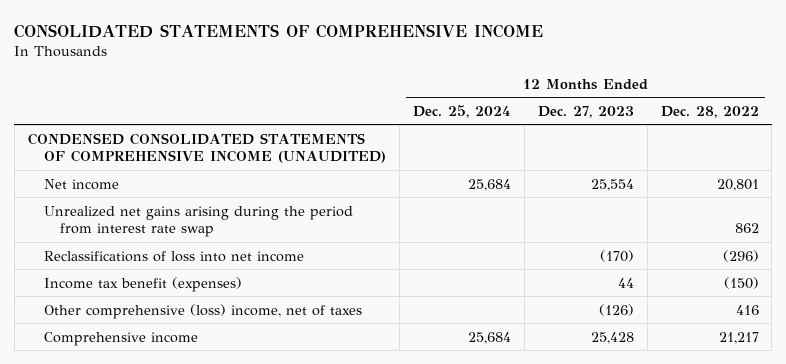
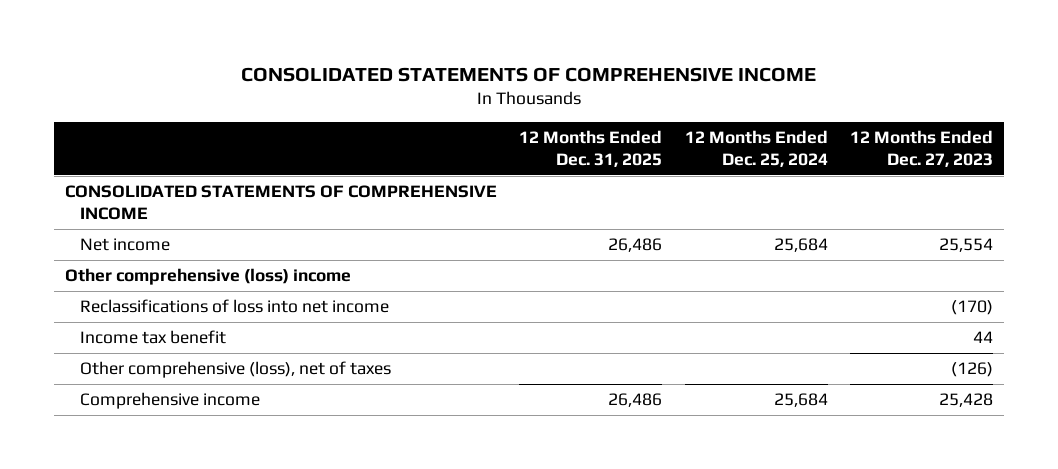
[660,105,759,118] Dec. 28, 2022 -> none
none -> [519,130,663,167] 12 Months Ended Dec. 31, 2025
[27,132,387,164] CONDENSED CONSOLIDATED STATEMENTS OF COMPREHENSIVE INCOME (UNAUDITED) -> [64,185,497,220] CONSOLIDATED STATEMENTS OF COMPREHENSIVE INCOME
[44,205,354,238] Unrealized net gains arising during the period from interest rate swap -> none
none -> [64,268,351,286] Other comprehensive (loss) income
[44,276,243,292] Income tax benefit (expenses) -> [80,330,227,345] Income tax benefit
[44,303,363,319] Other comprehensive (loss) income, net of taxes -> [80,361,392,379] Other comprehensive (loss), net of taxes

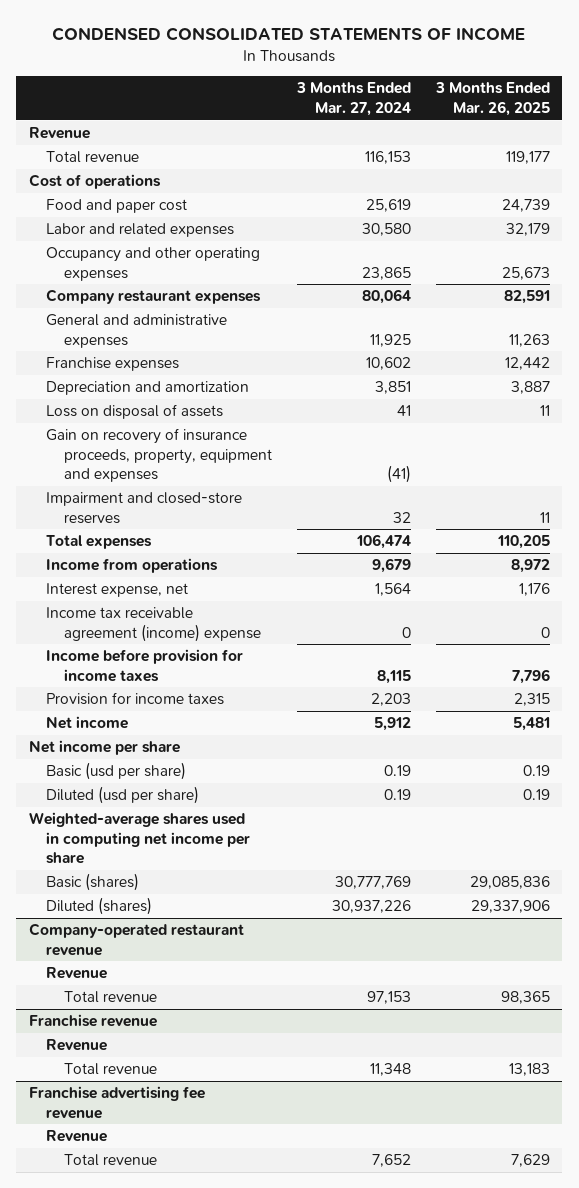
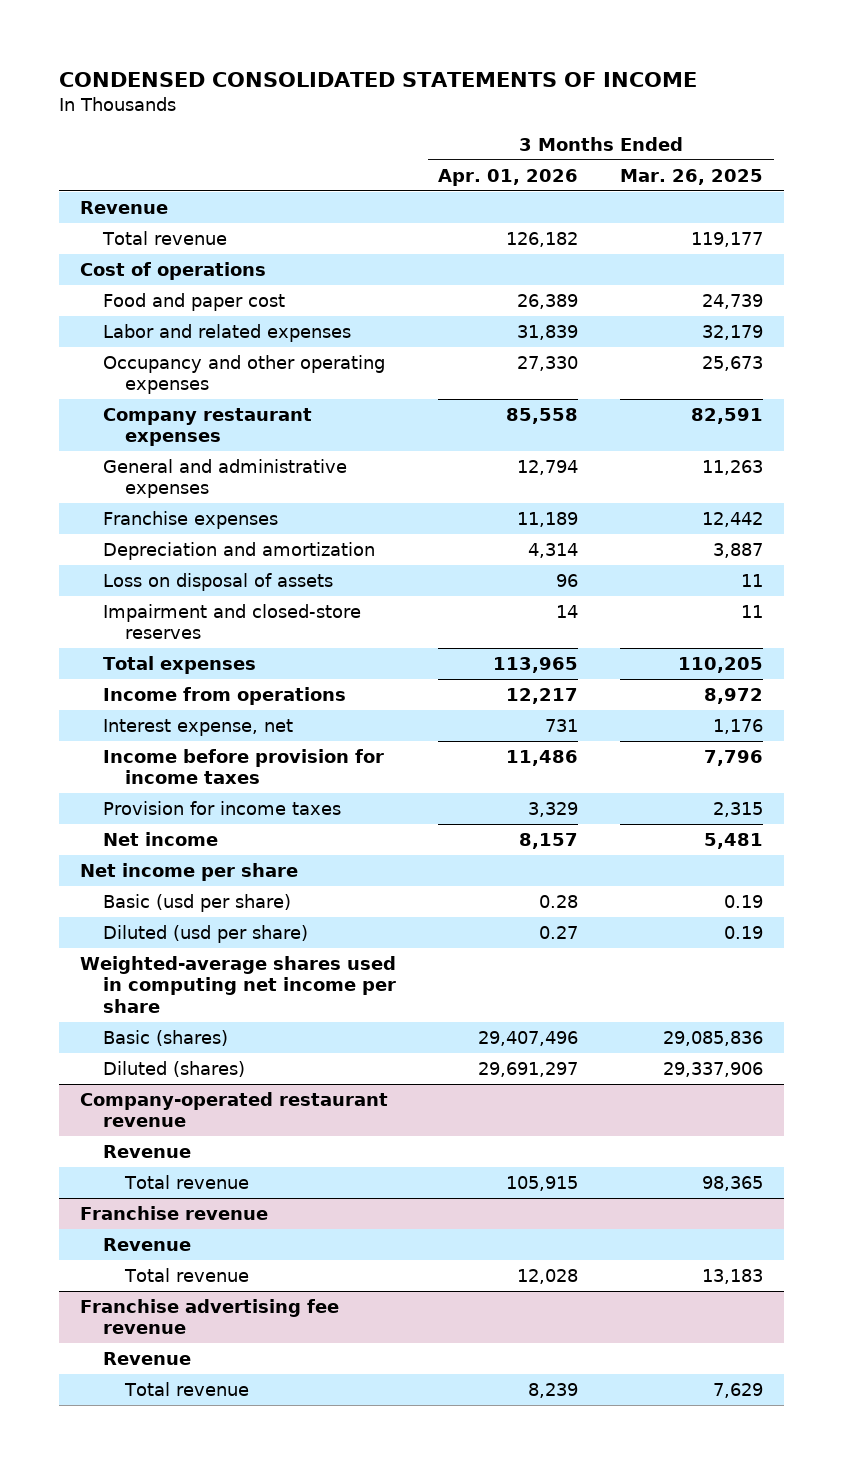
[296,82,412,116] 3 Months Ended Mar. 27, 2024 -> none
none -> [438,168,579,186] Apr. 01, 2026
[46,428,273,482] Gain on recovery of insurance proceeds, property, equipment and expenses -> none
[46,607,262,642] Income tax receivable agreement (income) expense -> none

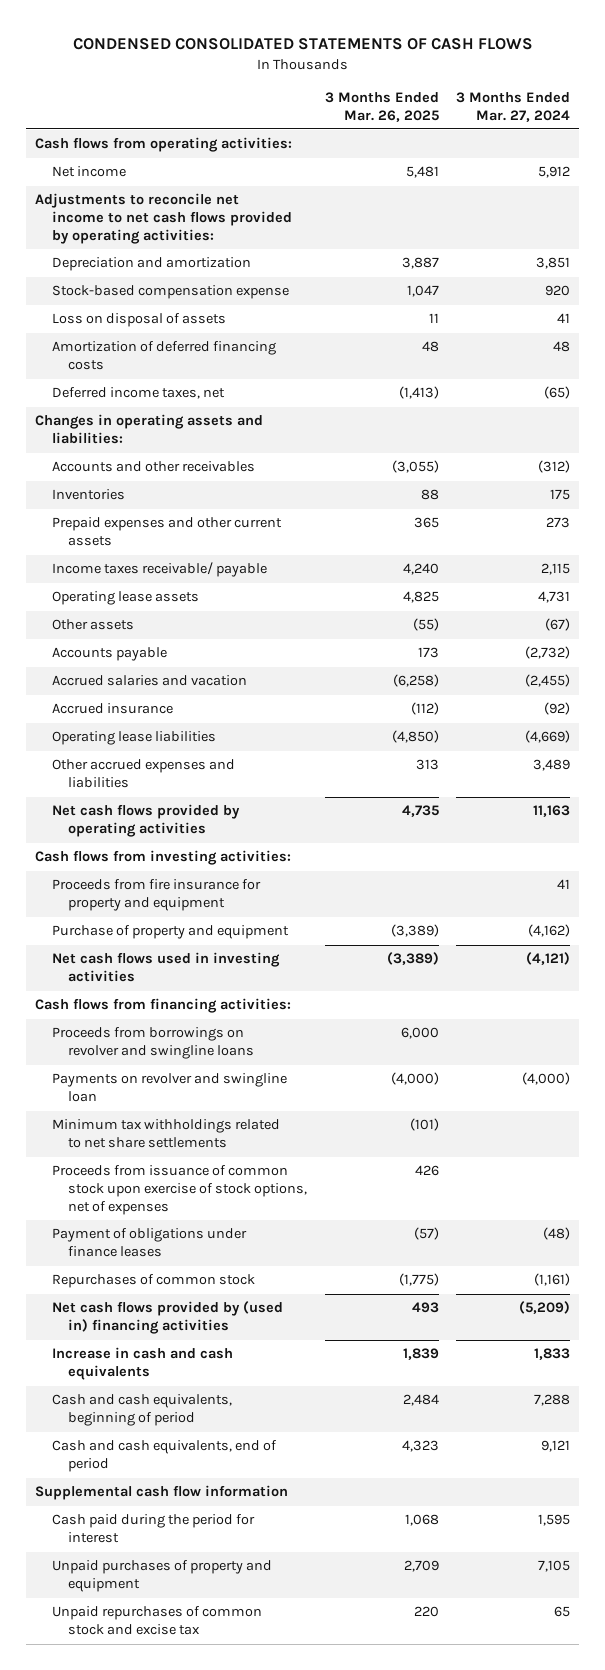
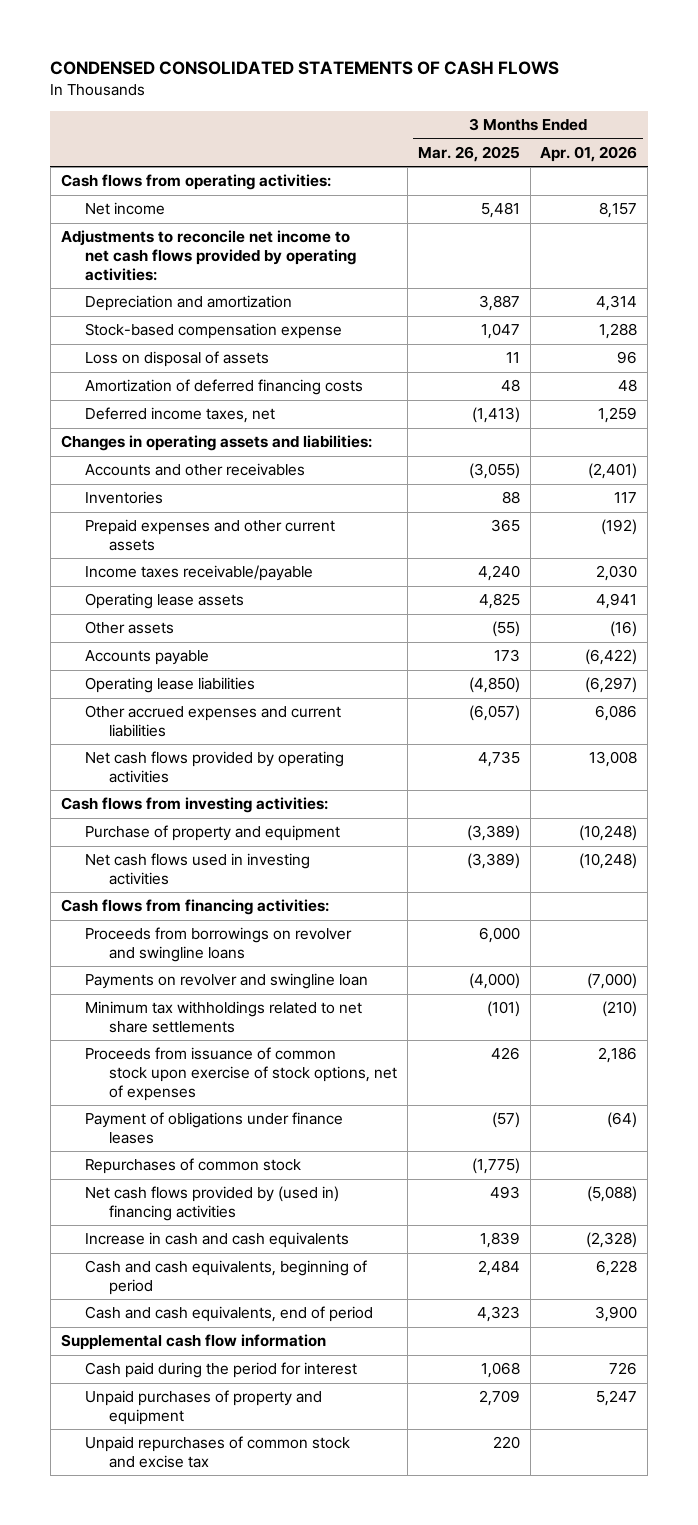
[456,91,571,122] 3 Months Ended Mar. 27, 2024 -> none
none -> [540,145,638,162] Apr. 01, 2026
[51,562,267,578] Income taxes receivable/ payable -> [84,565,313,582] Income taxes receivable/payable
[51,675,247,687] Accrued salaries and vacation -> none
[51,703,173,715] Accrued insurance -> none
[51,759,235,789] Other accrued expenses and liabilities -> [84,705,341,738] Other accrued expenses and current liabilities
[415,759,439,771] 313 -> [468,705,520,722] (6,057)
[51,879,261,912] Proceeds from fire insurance for property and equipment -> none

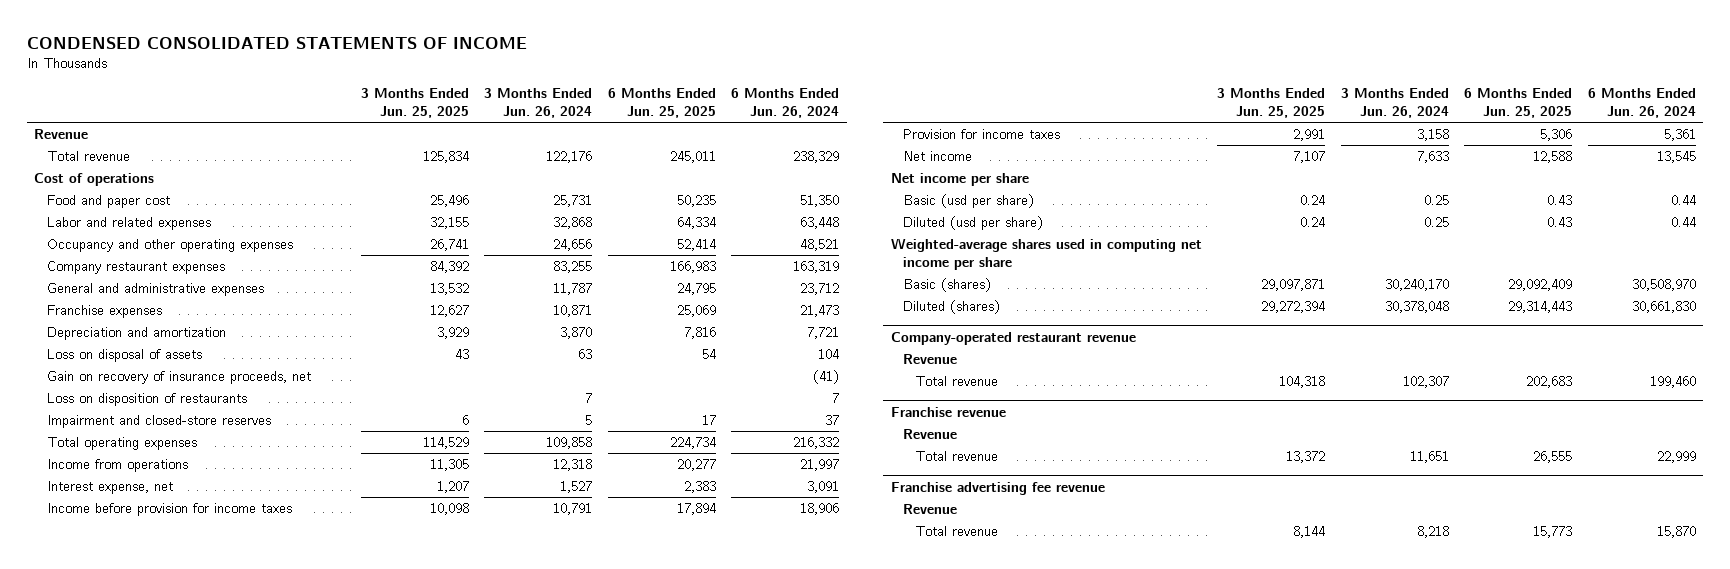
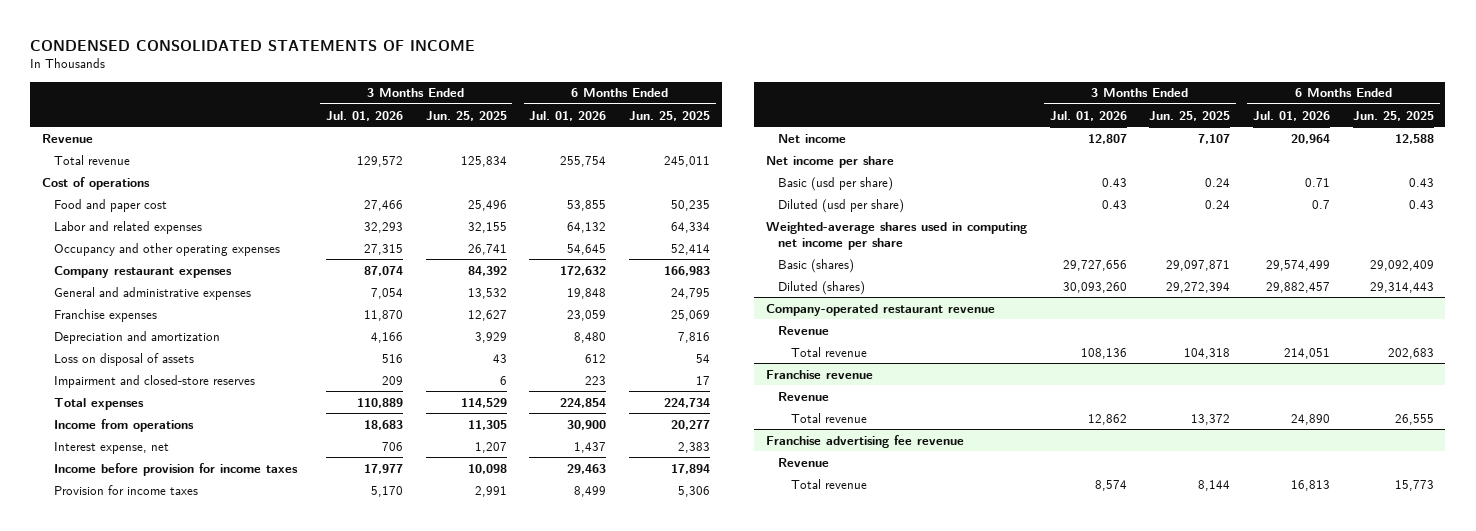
[484,88,593,119] 3 Months Ended Jun. 26, 2024 -> none
[731,88,840,119] 6 Months Ended Jun. 26, 2024 -> none
none -> [325,110,403,121] Jul. 01, 2026
none -> [529,110,607,121] Jul. 01, 2026
[46,370,311,384] Gain on recovery of insurance proceeds, net -> none
[46,392,247,406] Loss on disposition of restaurants -> none
[46,436,197,450] Total operating expenses -> [54,397,145,410] Total expenses

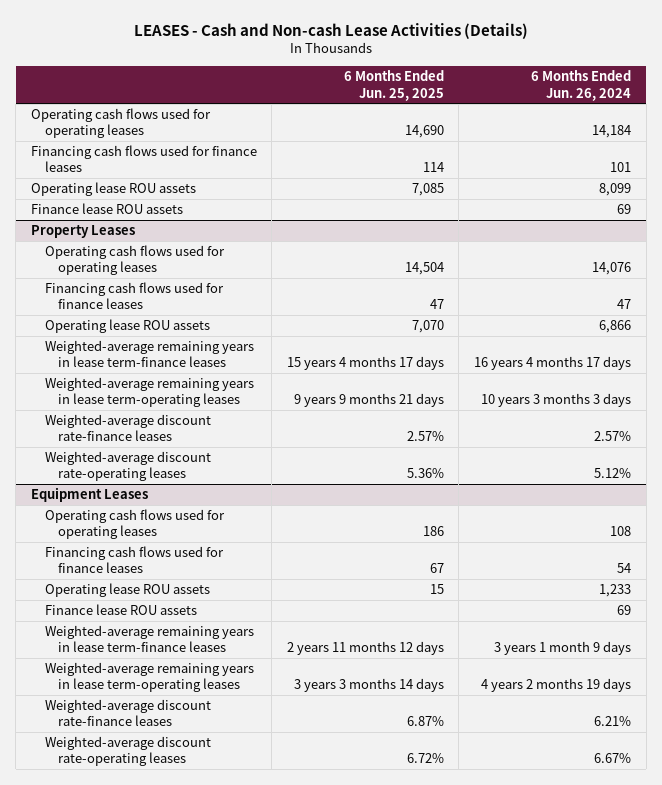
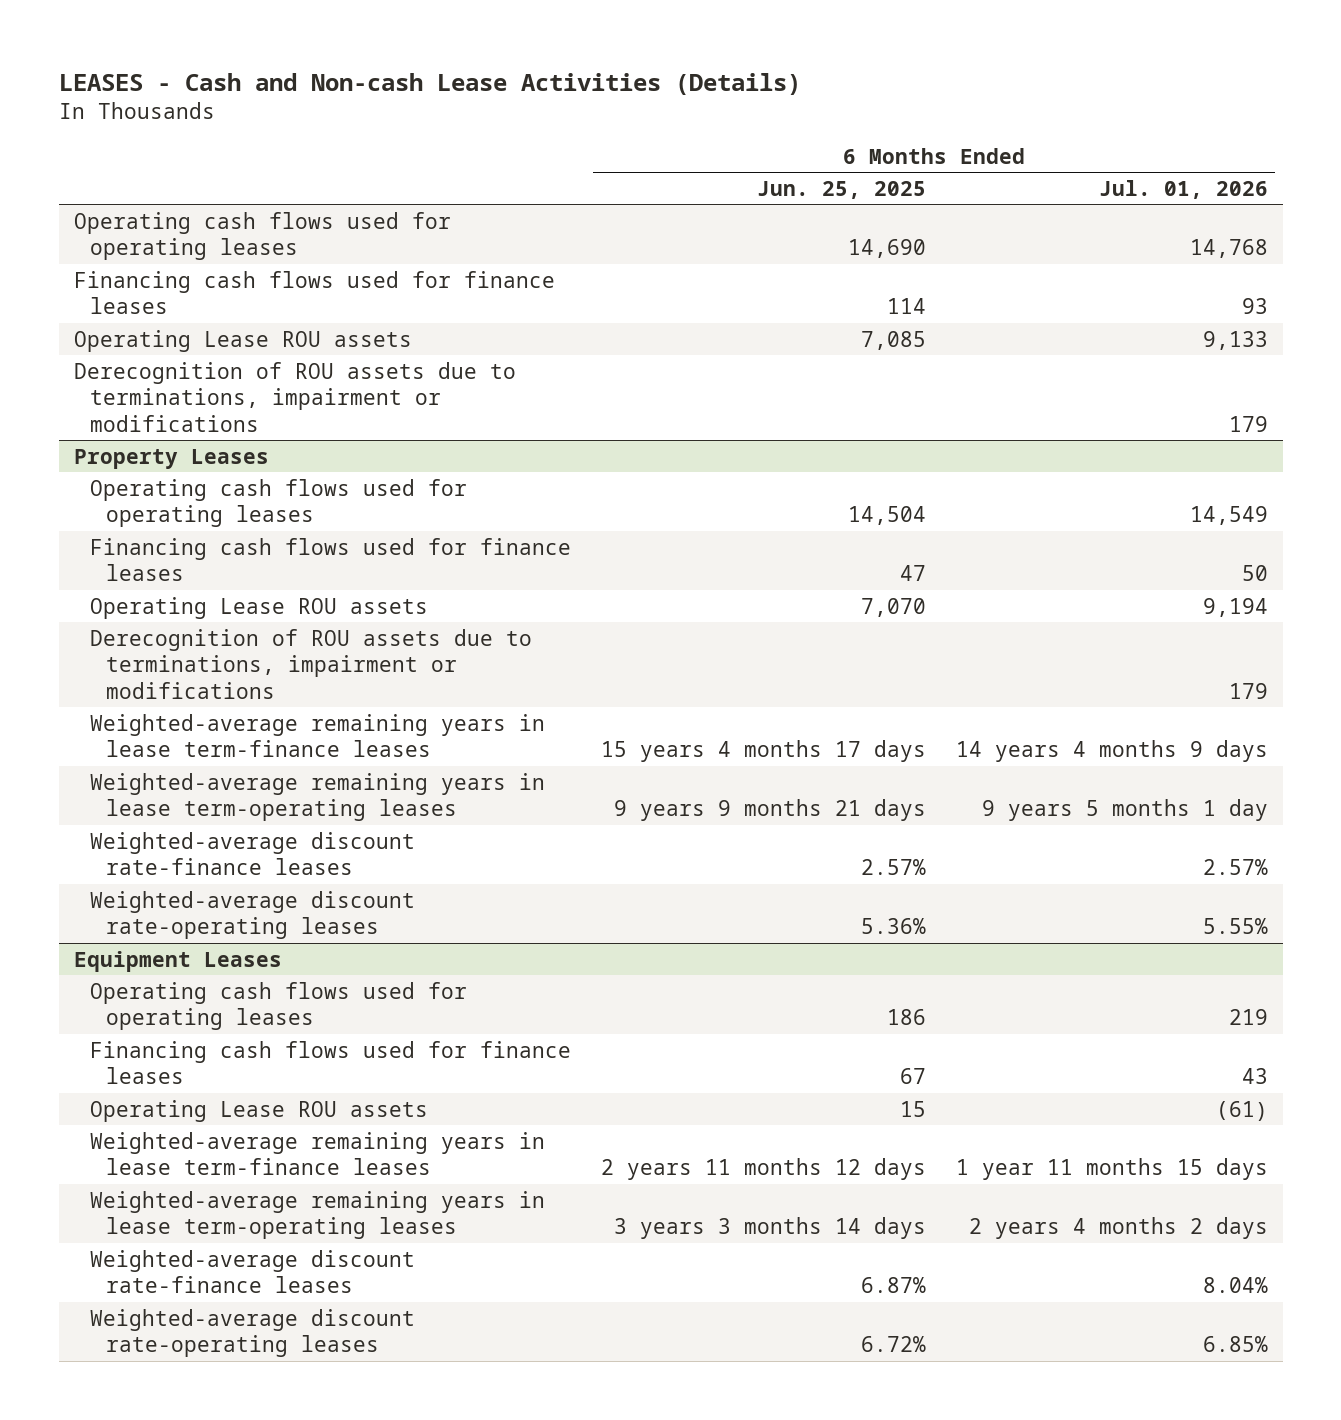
[531,70,632,101] 6 Months Ended Jun. 26, 2024 -> none
none -> [1098,179,1268,199] Jul. 01, 2026
[30,203,183,215] Finance lease ROU assets -> none
[30,182,196,197] Operating lease ROU assets -> [73,329,412,352] Operating Lease ROU assets
none -> [73,361,516,432] Derecognition of ROU assets due to terminations, impairment or modifications
[44,319,210,334] Operating lease ROU assets -> [89,596,428,619] Operating Lease ROU assets
none -> [89,628,532,699] Derecognition of ROU assets due to terminations, impairment or modifications
[44,604,197,616] Finance lease ROU assets -> none
[44,583,210,598] Operating lease ROU assets -> [89,1099,428,1122] Operating Lease ROU assets

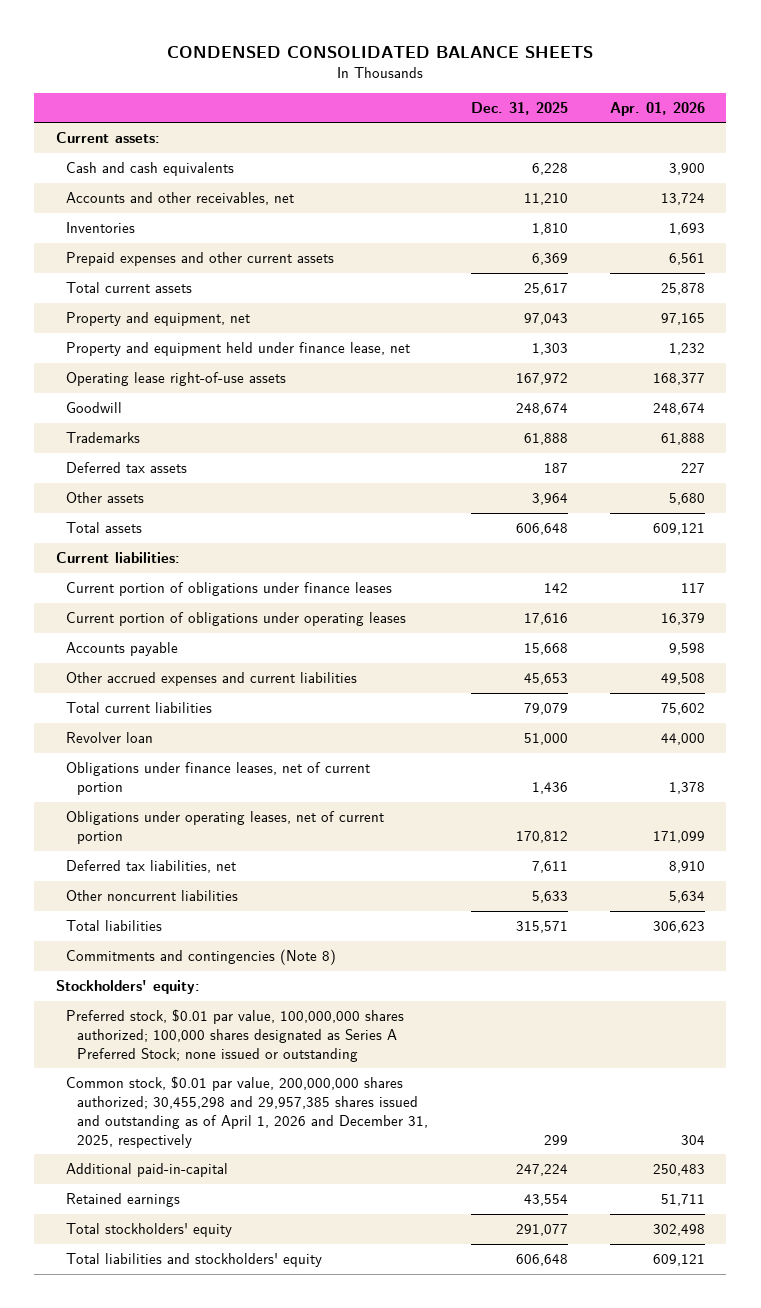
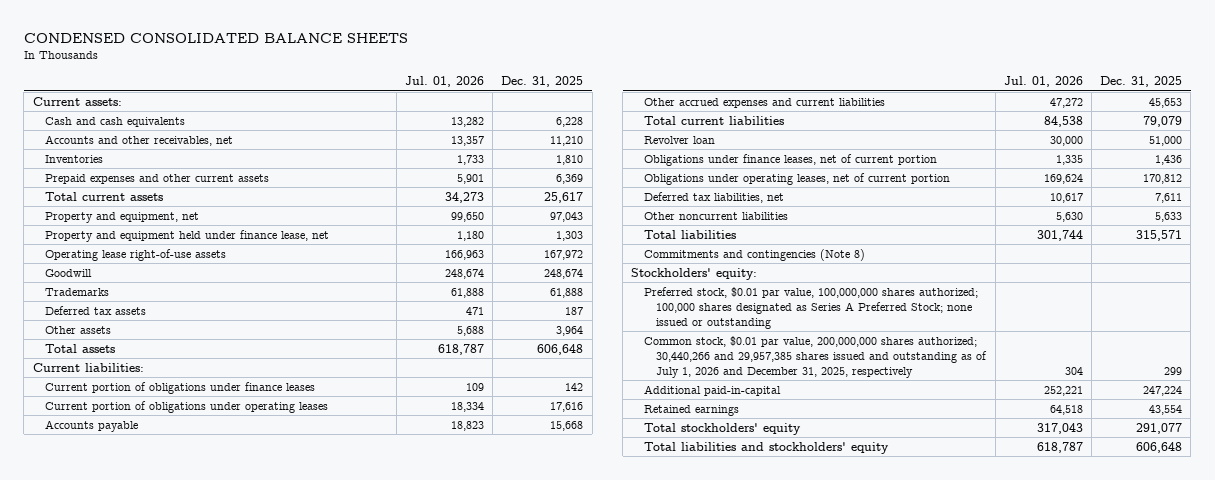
[610,101,706,116] Apr. 01, 2026 -> none
none -> [405,76,485,88] Jul. 01, 2026
[66,1076,429,1148] Common stock, $0.01 par value, 200,000,000 shares authorized; 30,455,298 and 29,957,385 shares issued and outstanding as of April 1, 2026 and December 31, 2025, respectively -> [643,335,988,379] Common stock, $0.01 par value, 200,000,000 shares authorized; 30,440,266 and 29,957,385 shares issued and outstanding as of July 1, 2026 and December 31, 2025, respectively

